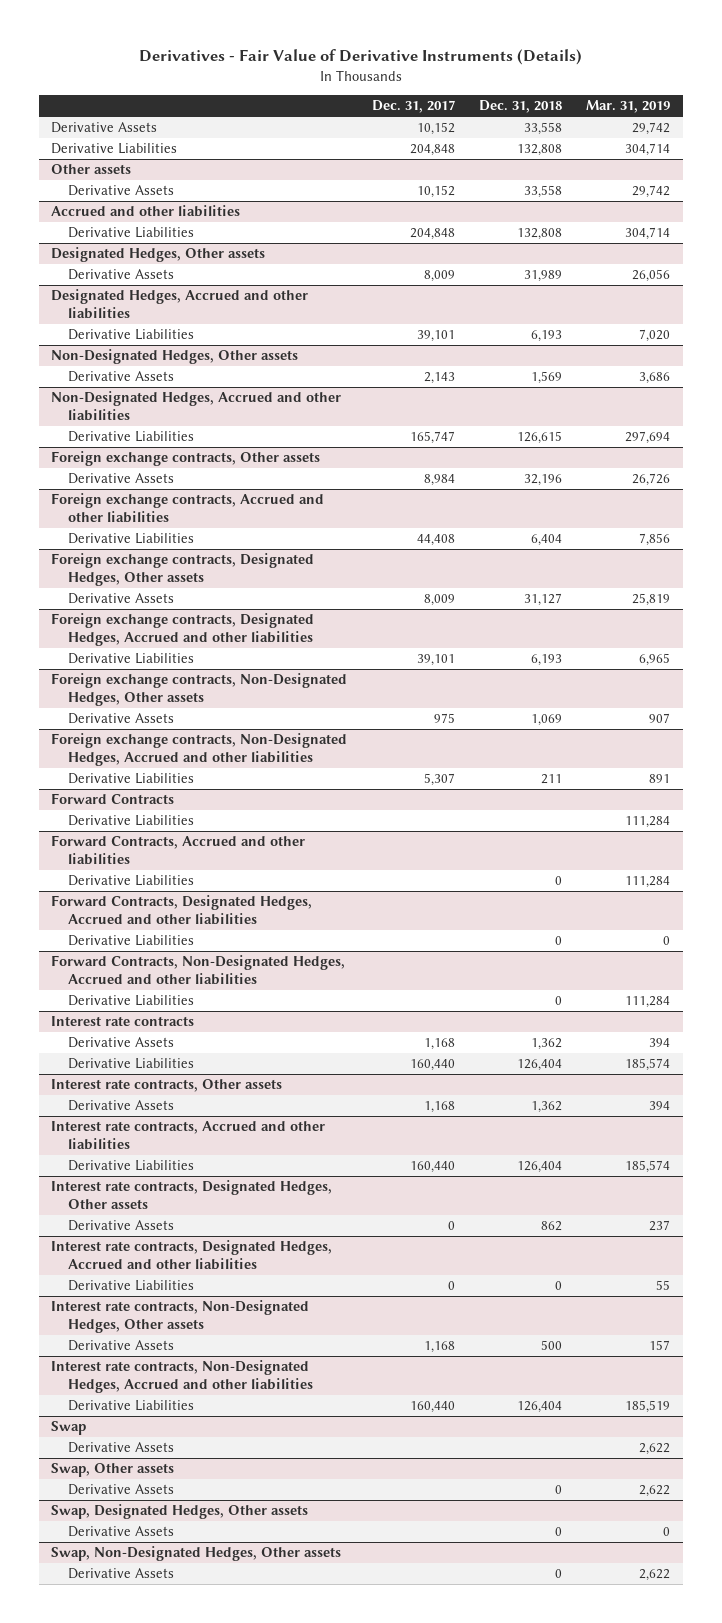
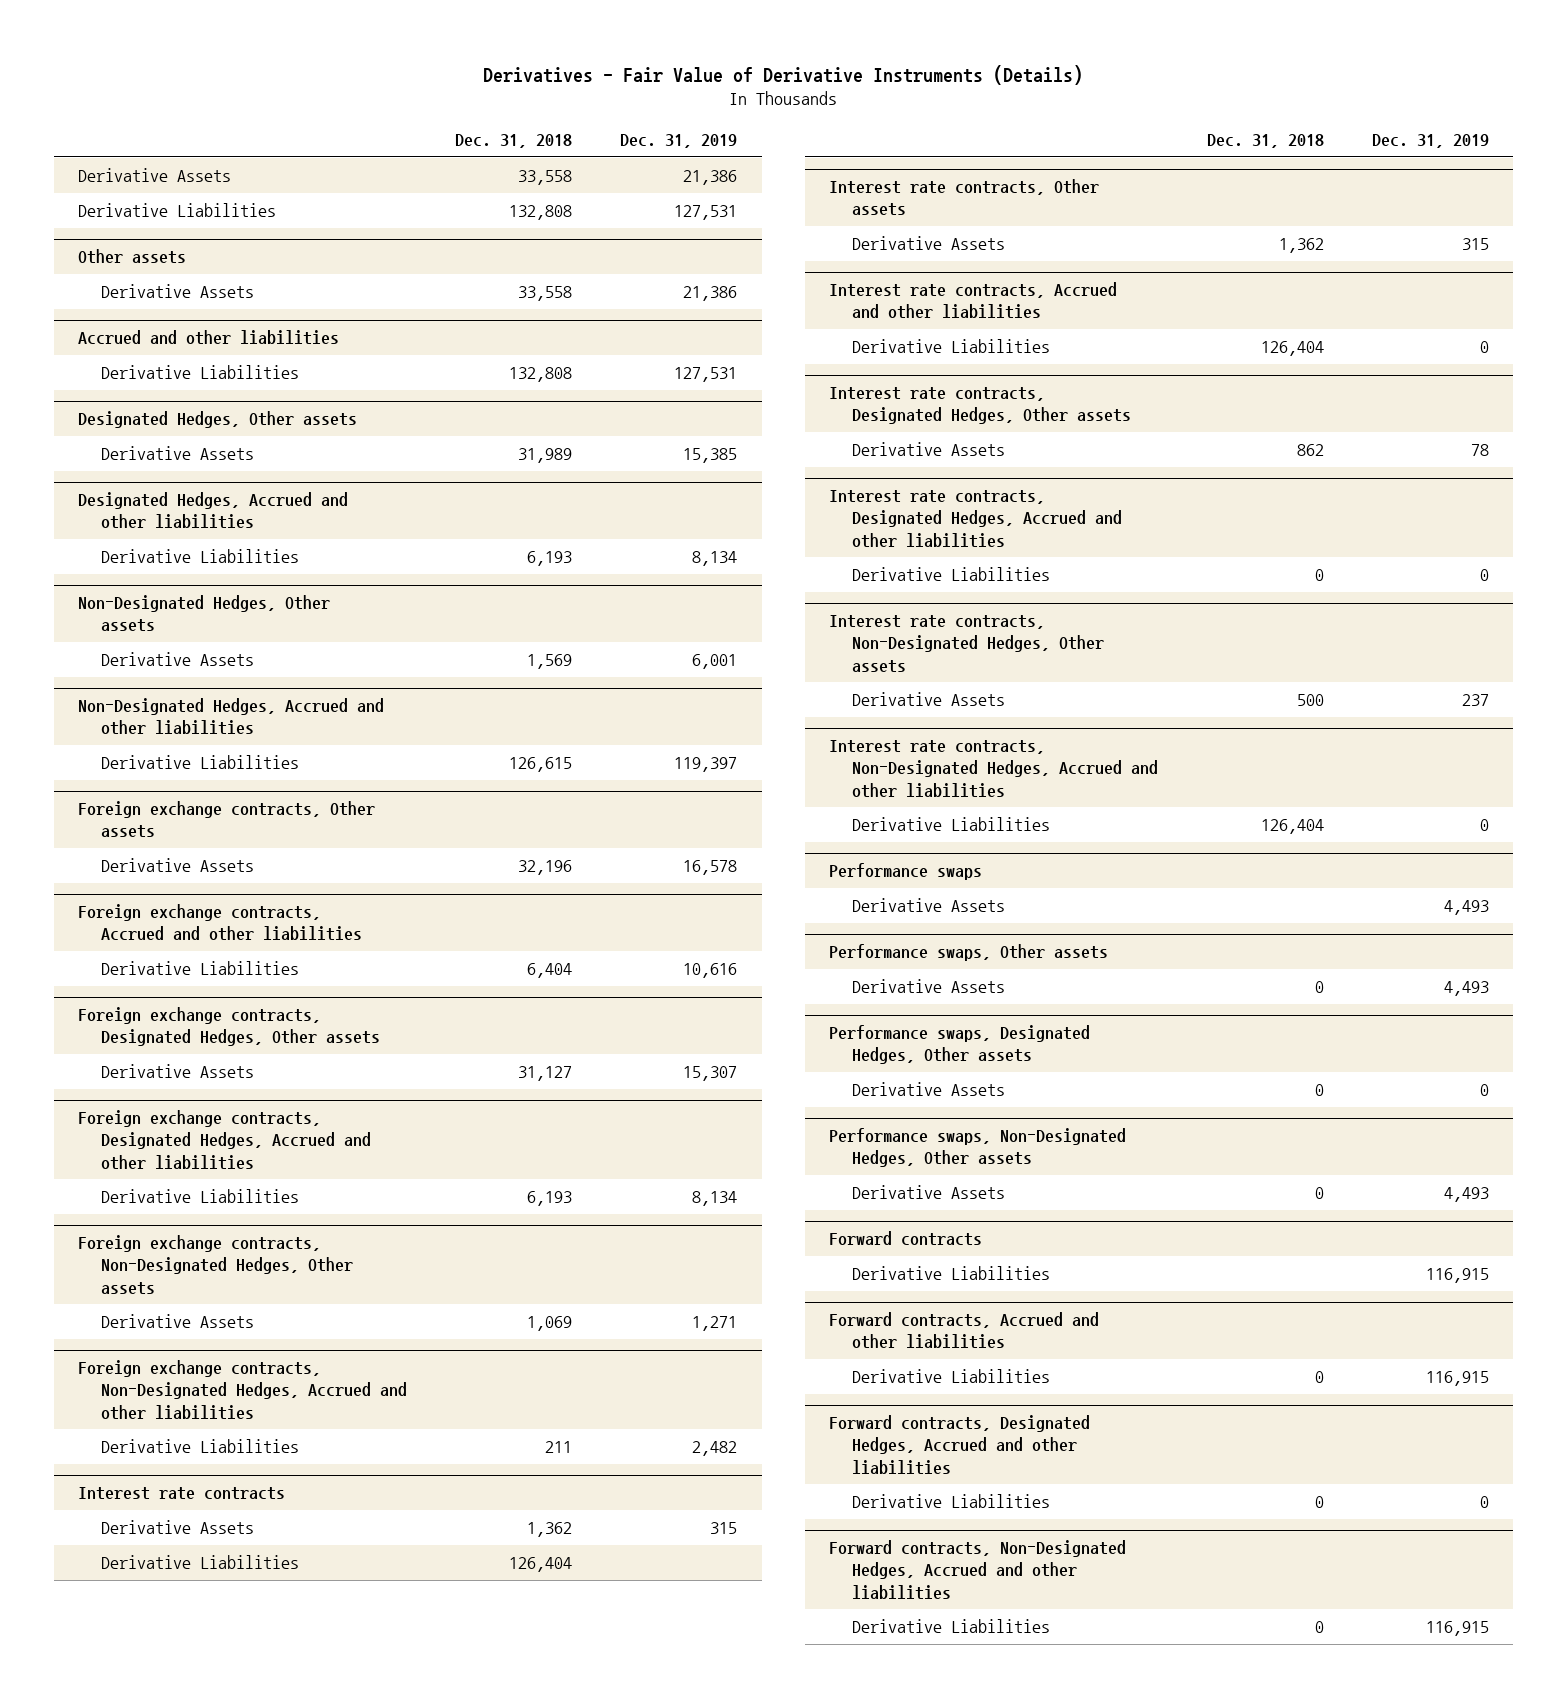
[371,100,455,114] Dec. 31, 2017 -> none
[586,100,671,114] Mar. 31, 2019 -> none
none -> [620,133,738,148] Dec. 31, 2019
[51,793,175,805] Forward Contracts -> none
[67,815,194,827] Derivative Liabilities -> none
[51,835,306,866] Forward Contracts, Accrued and other liabilities -> none
[67,875,194,887] Derivative Liabilities -> none
[51,895,313,926] Forward Contracts, Designated Hedges, Accrued and other liabilities -> none
[67,935,194,947] Derivative Liabilities -> none
[51,955,346,986] Forward Contracts, Non-Designated Hedges, Accrued and other liabilities -> none
[67,995,194,1007] Derivative Liabilities -> none
[51,1421,87,1436] Swap -> [829,863,983,881] Performance swaps
[51,1463,175,1478] Swap, Other assets -> [829,944,1109,962] Performance swaps, Other assets
[51,1504,309,1520] Swap, Designated Hedges, Other assets -> [829,1025,1091,1065] Performance swaps, Designated Hedges, Other assets
[51,1546,342,1562] Swap, Non-Designated Hedges, Other assets -> [829,1128,1127,1168] Performance swaps, Non-Designated Hedges, Other assets
none -> [829,1231,983,1247] Forward contracts
none -> [852,1266,1051,1281] Derivative Liabilities
none -> [829,1312,1100,1350] Forward contracts, Accrued and other liabilities
none -> [852,1369,1051,1384] Derivative Liabilities
none -> [829,1415,1091,1475] Forward contracts, Designated Hedges, Accrued and other liabilities
none -> [852,1494,1051,1509] Derivative Liabilities
none -> [829,1540,1127,1600] Forward contracts, Non-Designated Hedges, Accrued and other liabilities
none -> [852,1619,1051,1634] Derivative Liabilities

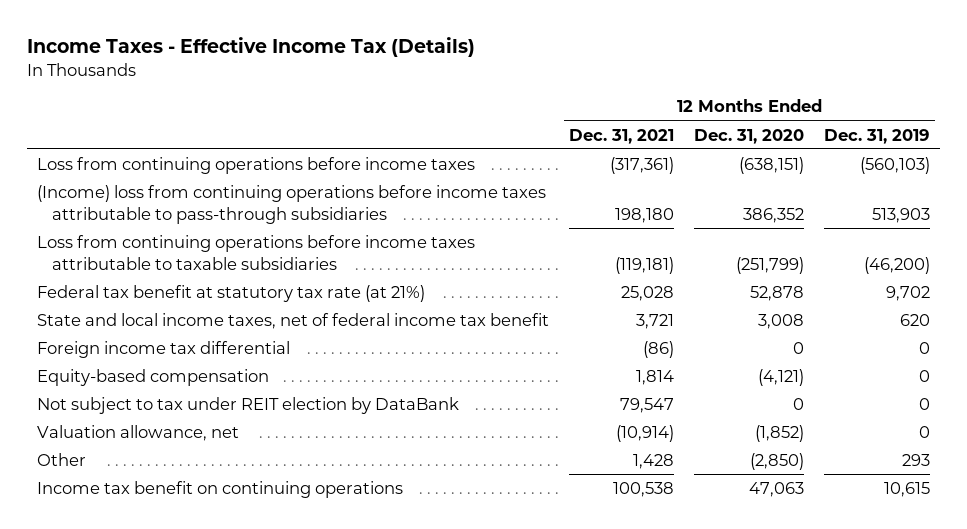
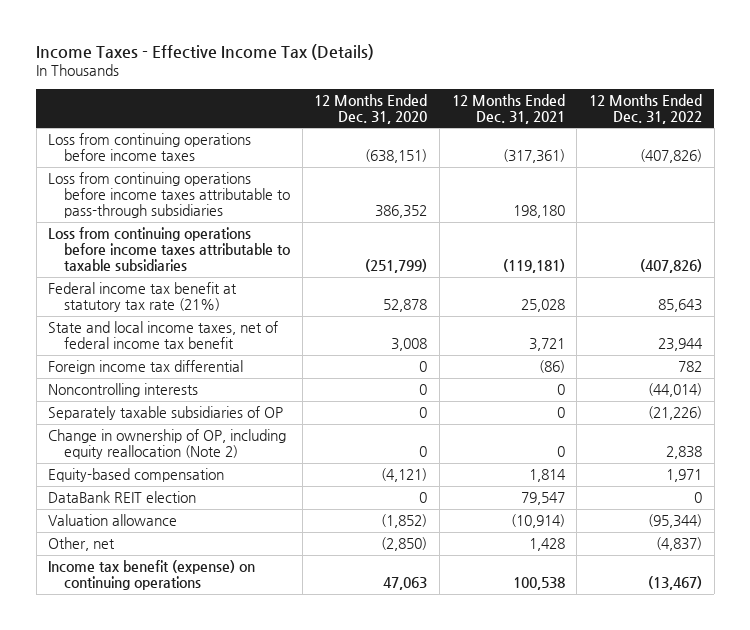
[824,128,931,144] Dec. 31, 2019 -> none
none -> [589,93,703,124] 12 Months Ended Dec. 31, 2022
[37,184,547,224] (Income) loss from continuing operations before income taxes attributable to pass-through subsidiaries -> [48,172,291,219] Loss from continuing operations before income taxes attributable to pass-through subsidiaries
[37,284,426,302] Federal tax benefit at statutory tax rate (at 21%) -> [48,282,238,313] Federal income tax benefit at statutory tax rate (21%)
none -> [48,383,199,398] Noncontrolling interests
none -> [48,406,284,421] Separately taxable subsidiaries of OP
none -> [48,429,287,460] Change in ownership of OP, including equity reallocation (Note 2)
[37,396,460,414] Not subject to tax under REIT election by DataBank -> [48,491,197,504] DataBank REIT election
[37,424,240,441] Valuation allowance, net -> [48,514,178,527] Valuation allowance
[37,452,87,466] Other -> [48,537,116,552] Other, net
[37,480,404,498] Income tax benefit on continuing operations -> [48,560,256,591] Income tax benefit (expense) on continuing operations

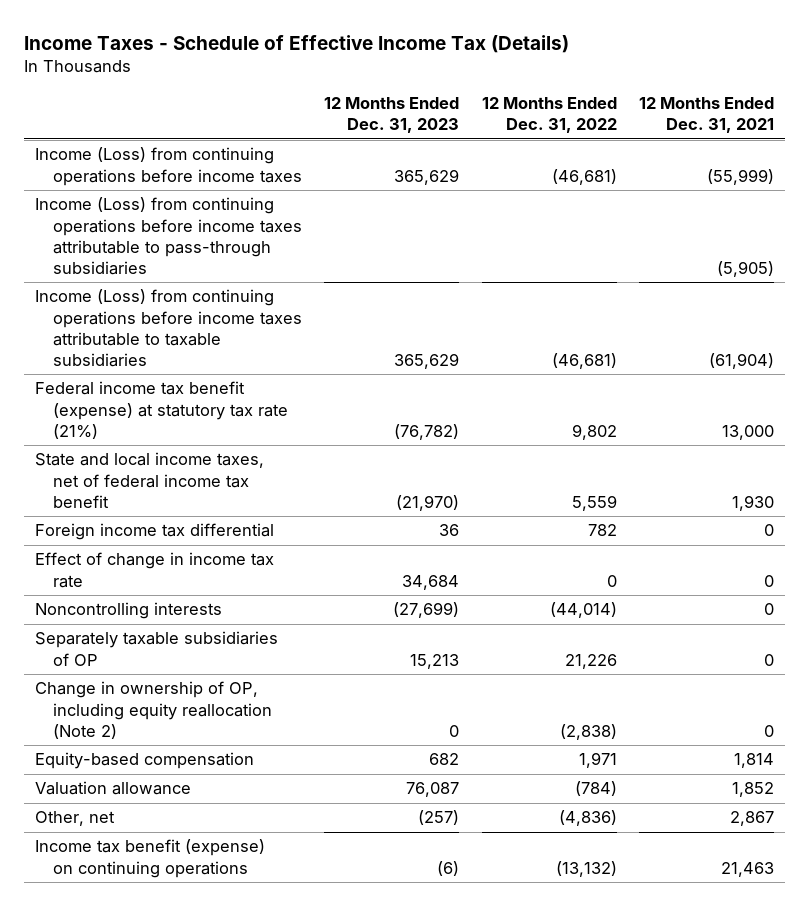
[36,44,375,61] Income Taxes - Effective Income Tax (Details) -> [23,34,569,53] Income Taxes - Schedule of Effective Income Tax (Details)
[314,93,428,124] 12 Months Ended Dec. 31, 2020 -> none
none -> [324,97,460,134] 12 Months Ended Dec. 31, 2023
[48,133,252,162] Loss from continuing operations before income taxes -> [34,147,302,186] Income (Loss) from continuing operations before income taxes
[502,149,565,164] (317,361) -> [706,168,774,185] (55,999)
[640,149,703,164] (407,826) -> [551,168,617,185] (46,681)
[48,172,291,219] Loss from continuing operations before income taxes attributable to pass-through subsidiaries -> [34,197,302,276] Income (Loss) from continuing operations before income taxes attributable to pass-through subsidiaries
[512,205,565,219] 198,180 -> [716,261,774,278] (5,905)
[48,227,291,272] Loss from continuing operations before income taxes attributable to taxable subsidiaries -> [34,289,302,368] Income (Loss) from continuing operations before income taxes attributable to taxable subsidiaries
[502,259,565,274] (119,181) -> [708,353,774,370] (61,904)
[640,259,703,274] (407,826) -> [551,353,617,370] (46,681)
[48,282,238,313] Federal income tax benefit at statutory tax rate (21%) -> [34,381,288,439] Federal income tax benefit (expense) at statutory tax rate (21%)
[520,299,565,313] 25,028 -> [721,424,774,440] 13,000
[658,299,703,313] 85,643 -> [571,423,617,440] 9,802
[528,338,565,352] 3,721 -> [731,494,774,511] 1,930
[658,338,704,352] 23,944 -> [571,494,617,511] 5,559
[538,360,565,374] (86) -> [763,524,774,537] 0
none -> [34,552,274,588] Effect of change in income tax rate
[648,406,703,421] (21,226) -> [564,653,617,669] 21,226
[666,446,703,460] 2,838 -> [559,723,617,740] (2,838)
[48,491,197,504] DataBank REIT election -> none
[510,514,565,529] (10,914) -> [731,782,774,798] 1,852
[648,514,703,529] (95,344) -> [574,781,617,797] (784)
[528,538,565,552] 1,428 -> [729,811,774,827] 2,867
[656,537,703,552] (4,837) -> [558,810,617,827] (4,836)
[512,577,565,591] 100,538 -> [720,861,774,877] 21,463
[648,576,703,591] (13,467) -> [555,860,617,877] (13,132)

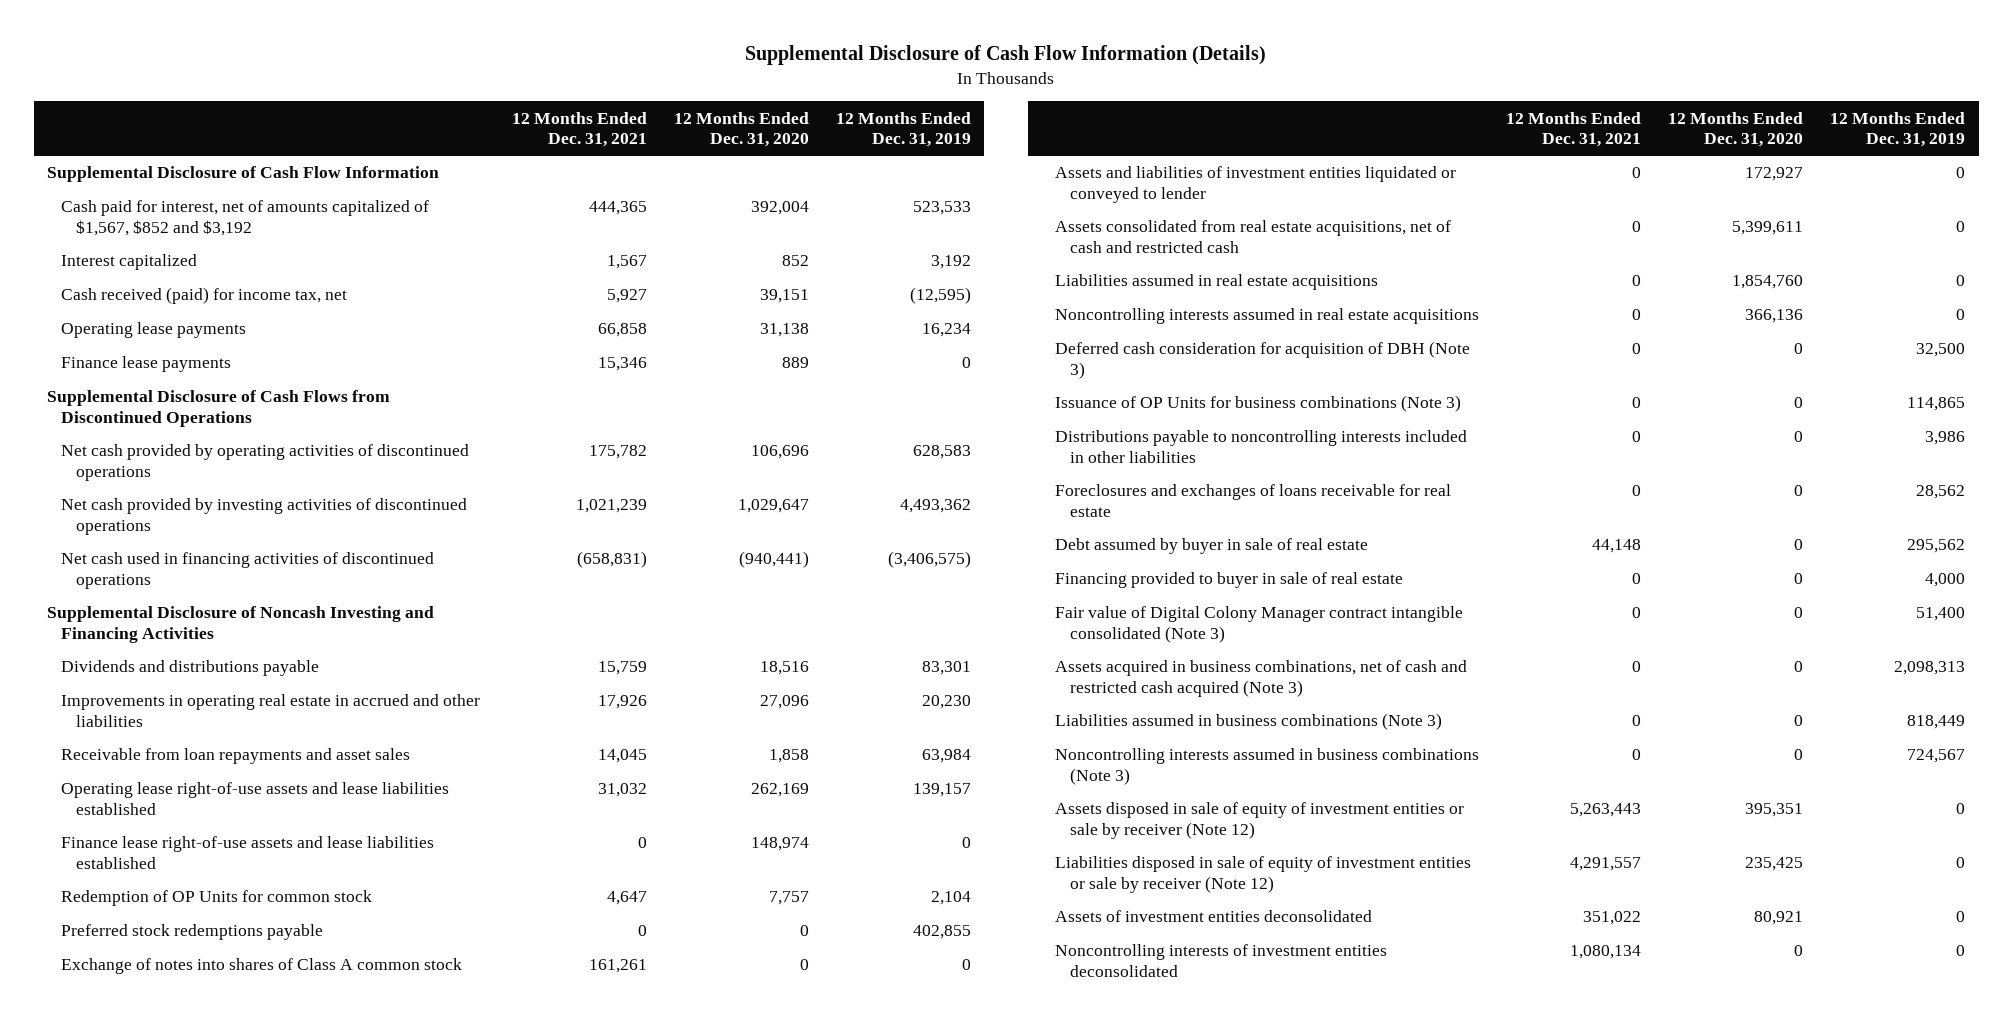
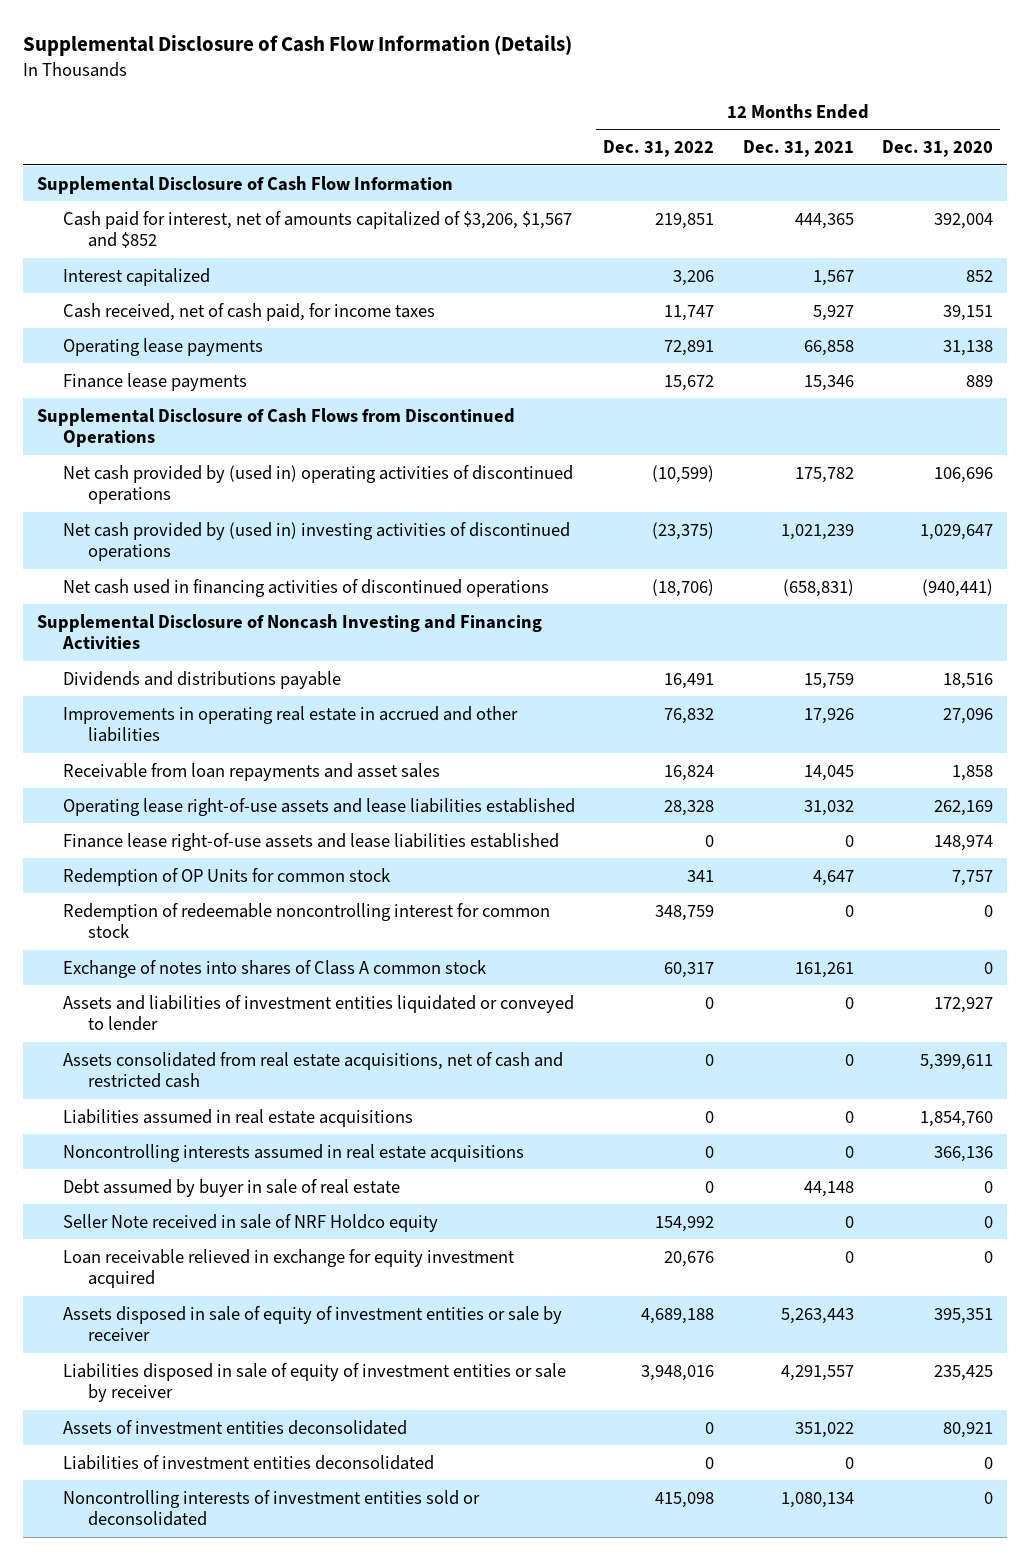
[835,111,971,147] 12 Months Ended Dec. 31, 2019 -> none
none -> [603,140,715,158] Dec. 31, 2022
[61,200,430,236] Cash paid for interest, net of amounts capitalized of $1,567, $852 and $3,192 -> [62,210,572,249] Cash paid for interest, net of amounts capitalized of $3,206, $1,567 and $852
[61,287,348,305] Cash received (paid) for income tax, net -> [62,302,435,321] Cash received, net of cash paid, for income taxes
[61,444,470,481] Net cash provided by operating activities of discontinued operations -> [62,464,573,505] Net cash provided by (used in) operating activities of discontinued operations
[61,498,468,535] Net cash provided by investing activities of discontinued operations -> [62,521,570,562] Net cash provided by (used in) investing activities of discontinued operations
[61,924,324,941] Preferred stock redemptions payable -> none
none -> [62,902,550,939] Redemption of redeemable noncontrolling interest for common stock
[1055,341,1471,379] Deferred cash consideration for acquisition of DBH (Note 3) -> none
[1055,395,1462,413] Issuance of OP Units for business combinations (Note 3) -> none
[1055,430,1468,463] Distributions payable to noncontrolling interests included in other liabilities -> none
[1055,484,1452,517] Foreclosures and exchanges of loans receivable for real estate -> none
[1055,606,1464,643] Fair value of Digital Colony Manager contract intangible consolidated (Note 3) -> none
[1055,660,1468,697] Assets acquired in business combinations, net of cash and restricted cash acquired (Note 3) -> none
[1055,713,1443,731] Liabilities assumed in business combinations (Note 3) -> none
[1055,748,1480,785] Noncontrolling interests assumed in business combinations (Note 3) -> none
[1055,572,1404,589] Financing provided to buyer in sale of real estate -> [62,1213,438,1232] Seller Note received in sale of NRF Holdco equity
none -> [62,1248,515,1289] Loan receivable relieved in exchange for equity investment acquired
[1055,802,1465,839] Assets disposed in sale of equity of investment entities or sale by receiver (Note 12) -> [62,1305,562,1342] Assets disposed in sale of equity of investment entities or sale by receiver
[1055,856,1472,893] Liabilities disposed in sale of equity of investment entities or sale by receiver (Note 12) -> [62,1362,566,1403] Liabilities disposed in sale of equity of investment entities or sale by receiver
none -> [62,1454,434,1470] Liabilities of investment entities deconsolidated
[1055,944,1388,977] Noncontrolling interests of investment entities deconsolidated -> [62,1489,480,1527] Noncontrolling interests of investment entities sold or deconsolidated

